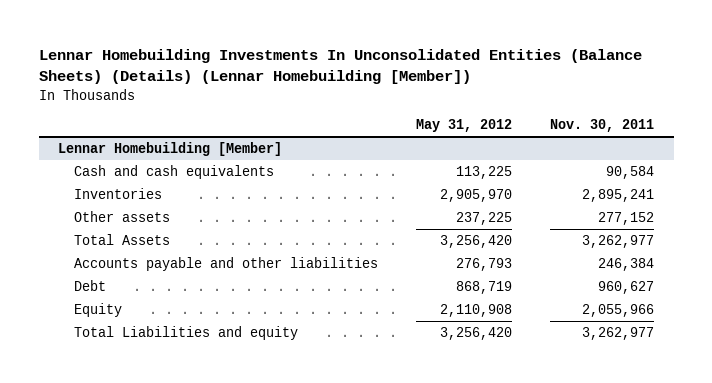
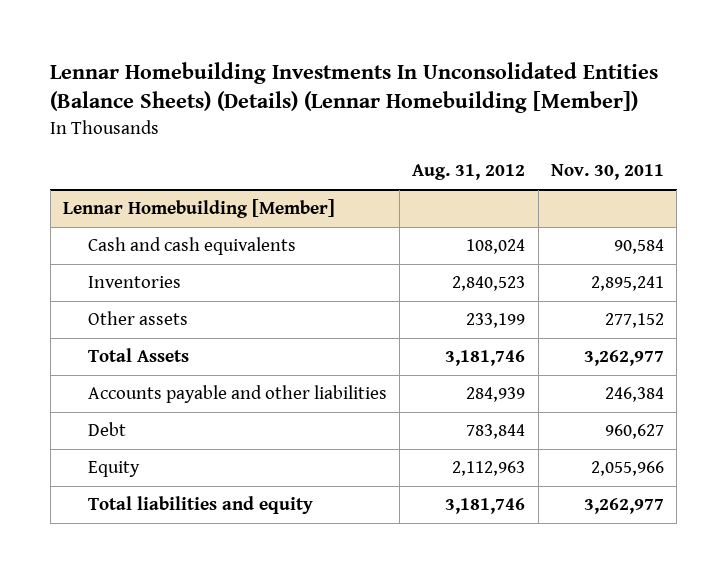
[416,119,513,133] May 31, 2012 -> none
none -> [412,164,526,181] Aug. 31, 2012
[73,326,298,341] Total Liabilities and equity -> [87,496,313,515] Total liabilities and equity

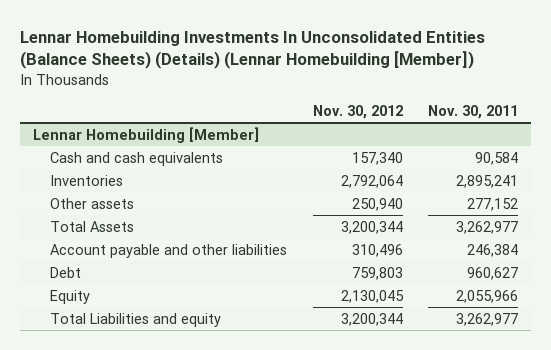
[412,164,526,181] Aug. 31, 2012 -> none
none -> [312,105,403,120] Nov. 30, 2012
[87,385,387,404] Accounts payable and other liabilities -> [49,243,287,258] Account payable and other liabilities
[87,496,313,515] Total liabilities and equity -> [49,312,221,327] Total Liabilities and equity

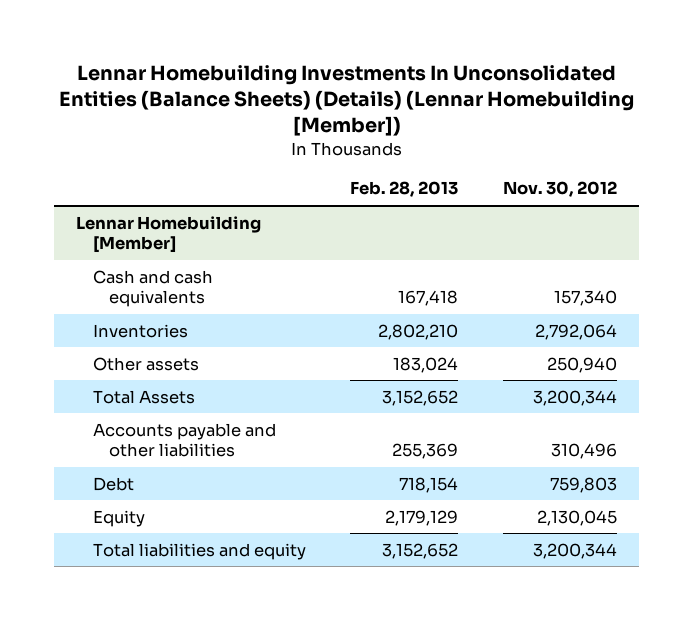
[428,105,519,120] Nov. 30, 2011 -> none
none -> [350,181,459,198] Feb. 28, 2013
[49,243,287,258] Account payable and other liabilities -> [92,422,276,457] Accounts payable and other liabilities
[49,312,221,327] Total Liabilities and equity -> [92,542,306,560] Total liabilities and equity

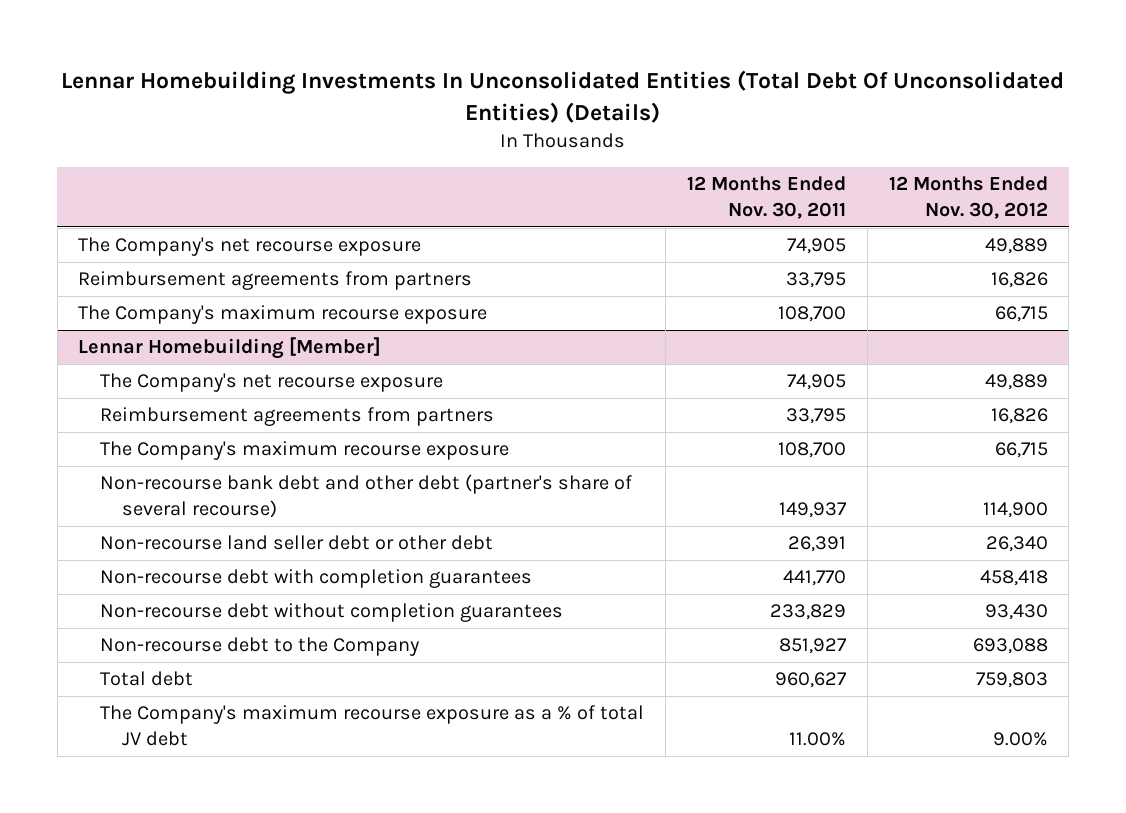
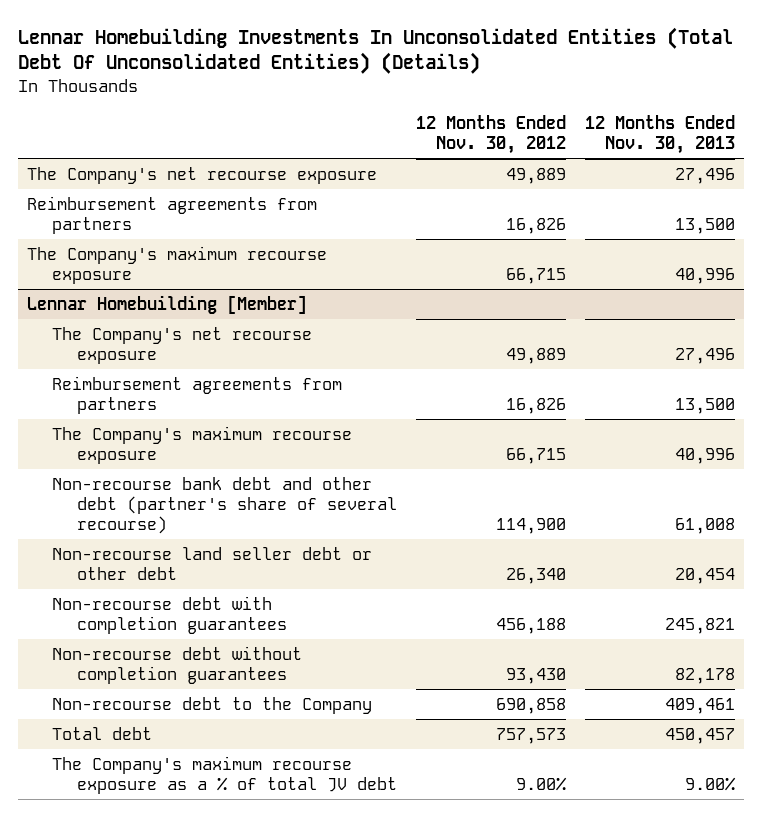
[686,176,846,220] 12 Months Ended Nov. 30, 2011 -> none
none -> [584,114,735,155] 12 Months Ended Nov. 30, 2013
[979,570,1048,587] 458,418 -> [496,617,567,634] 456,188
[972,638,1048,655] 693,088 -> [496,697,567,714] 690,858
[975,672,1048,689] 759,803 -> [496,727,567,744] 757,573

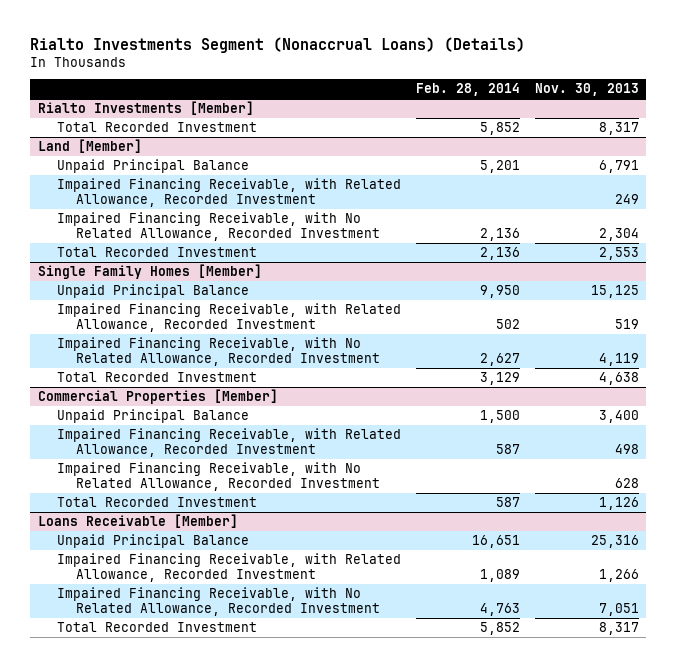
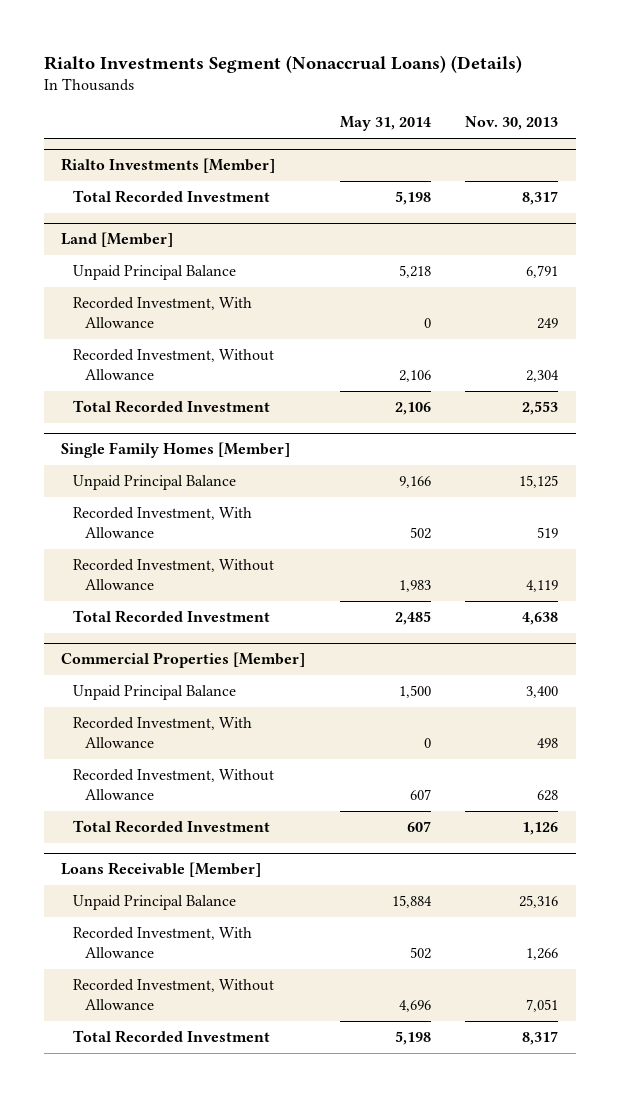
[415,83,520,97] Feb. 28, 2014 -> none
none -> [339,116,431,132] May 31, 2014
[57,178,402,208] Impaired Financing Receivable, with Related Allowance, Recorded Investment -> [73,297,253,329] Recorded Investment, With Allowance
[57,212,381,242] Impaired Financing Receivable, with No Related Allowance, Recorded Investment -> [73,349,275,381] Recorded Investment, Without Allowance
[57,303,402,333] Impaired Financing Receivable, with Related Allowance, Recorded Investment -> [73,507,253,539] Recorded Investment, With Allowance
[57,337,381,367] Impaired Financing Receivable, with No Related Allowance, Recorded Investment -> [73,559,275,591] Recorded Investment, Without Allowance
[57,428,402,458] Impaired Financing Receivable, with Related Allowance, Recorded Investment -> [73,717,253,749] Recorded Investment, With Allowance
[57,462,381,492] Impaired Financing Receivable, with No Related Allowance, Recorded Investment -> [73,769,275,801] Recorded Investment, Without Allowance
[57,553,402,583] Impaired Financing Receivable, with Related Allowance, Recorded Investment -> [73,927,253,959] Recorded Investment, With Allowance
[57,587,381,617] Impaired Financing Receivable, with No Related Allowance, Recorded Investment -> [73,979,275,1011] Recorded Investment, Without Allowance

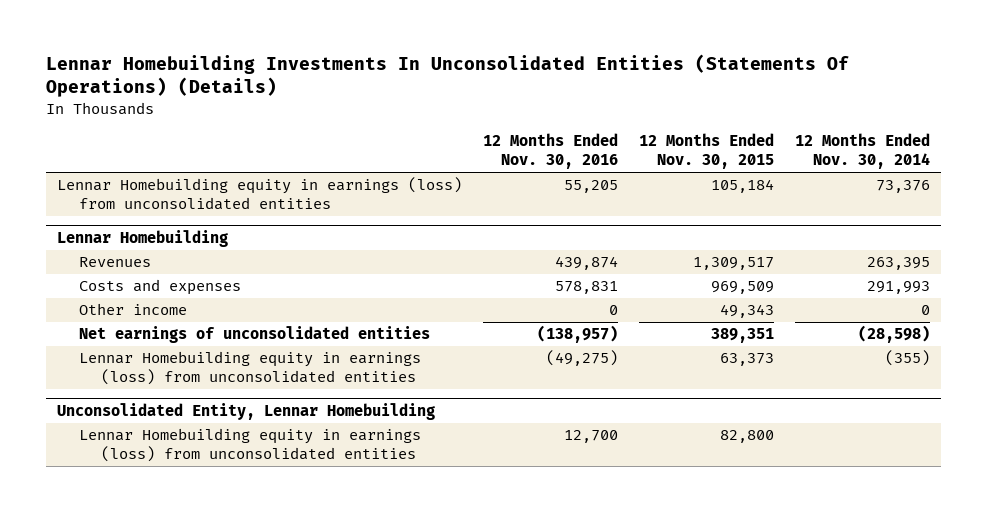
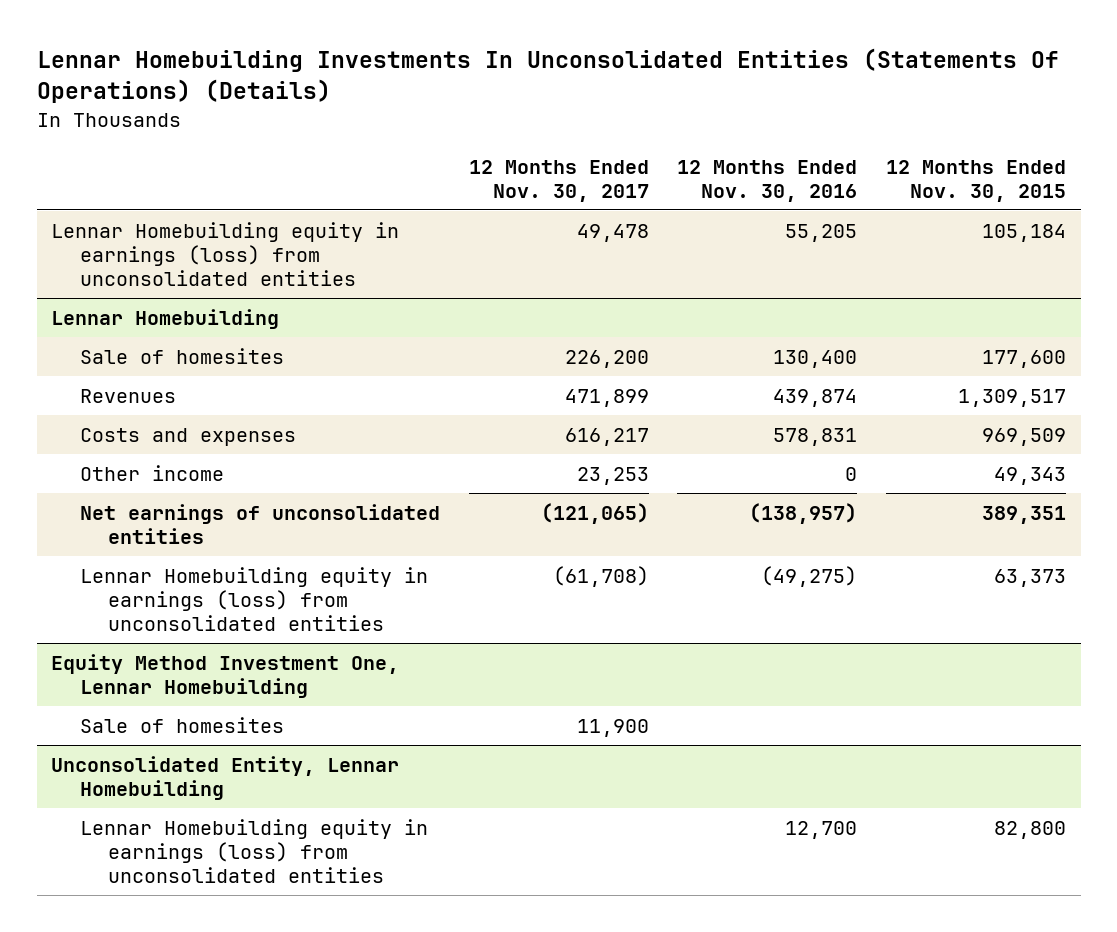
[795,133,931,170] 12 Months Ended Nov. 30, 2014 -> none
none -> [468,159,649,202] 12 Months Ended Nov. 30, 2017
none -> [79,348,284,365] Sale of homesites
none -> [51,654,400,698] Equity Method Investment One, Lennar Homebuilding
none -> [79,717,284,734] Sale of homesites

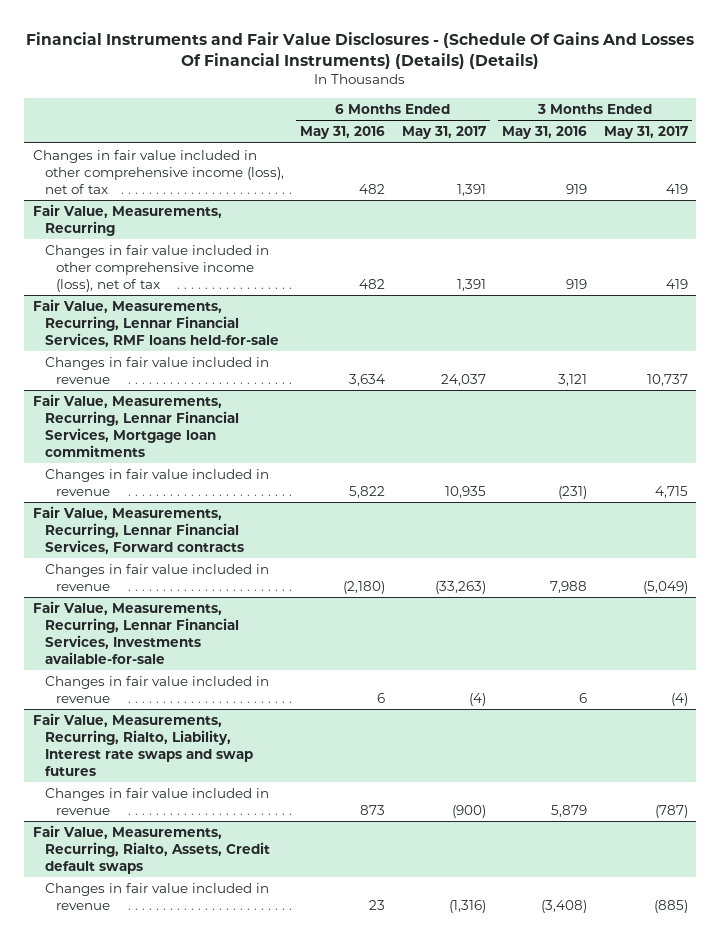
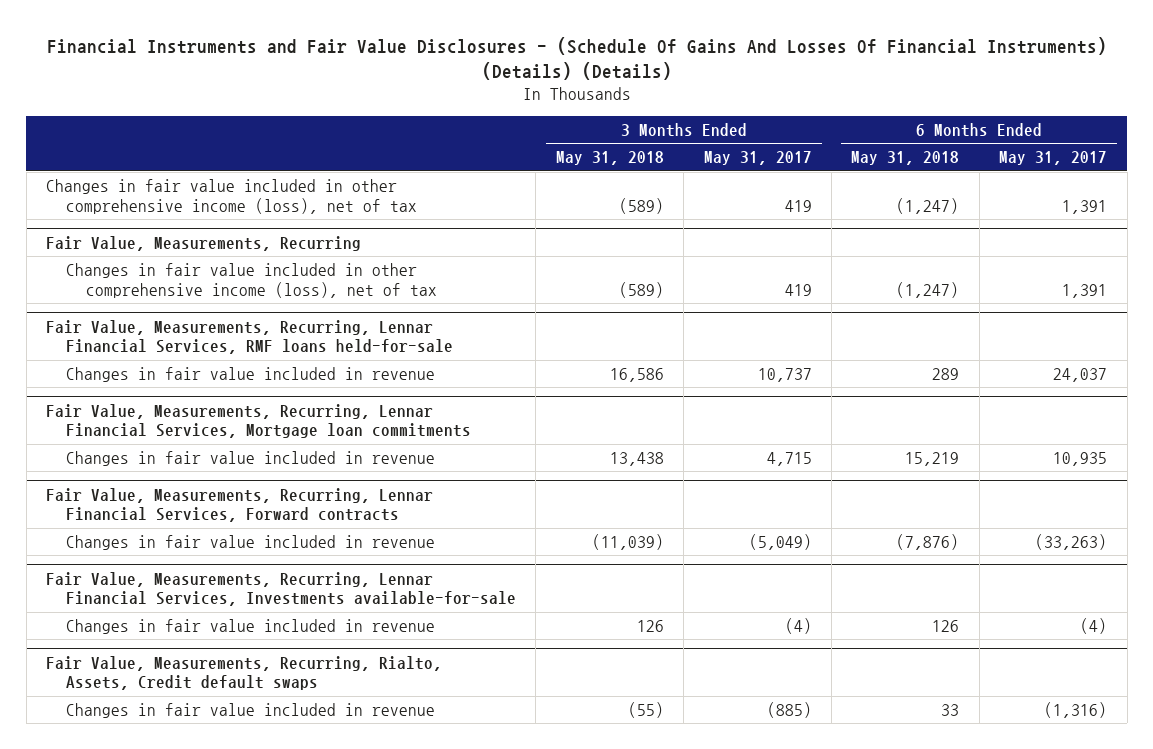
[300,126,386,140] May 31, 2016 -> none
[502,126,588,140] May 31, 2016 -> none
none -> [555,151,664,166] May 31, 2018
none -> [851,151,960,166] May 31, 2018
[32,712,253,776] Fair Value, Measurements, Recurring, Rialto, Liability, Interest rate swaps and swap futures -> none
[44,787,269,815] Changes in fair value included in revenue -> none

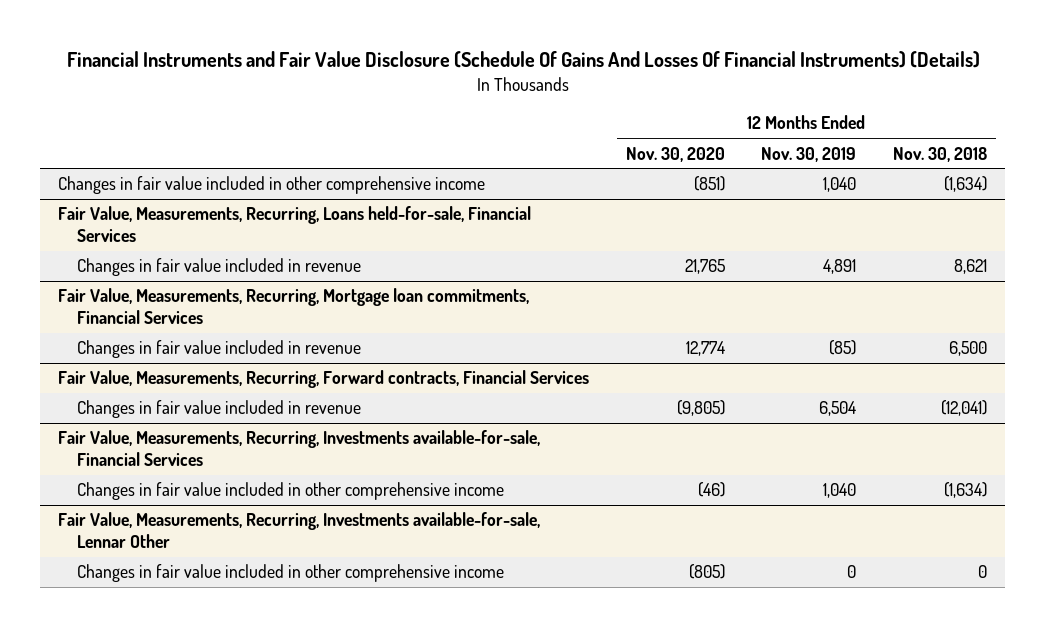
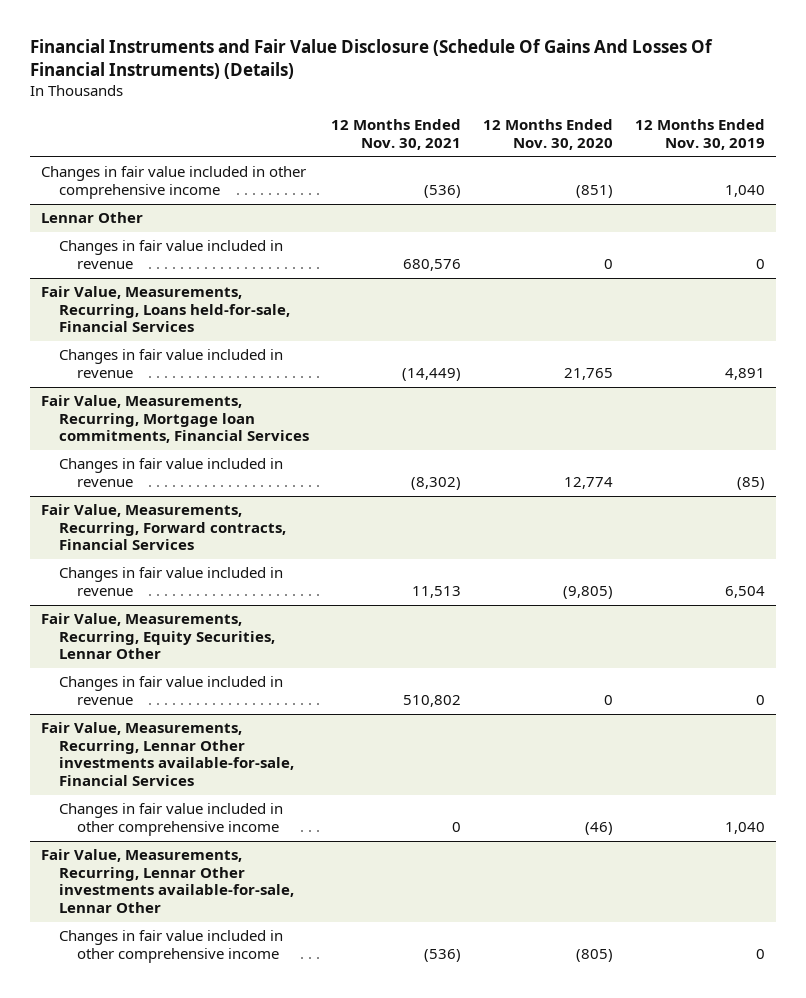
[893,146,988,162] Nov. 30, 2018 -> none
none -> [331,119,462,150] 12 Months Ended Nov. 30, 2021
none -> [41,212,144,224] Lennar Other
none -> [59,240,284,269] Changes in fair value included in revenue
none -> [41,613,276,660] Fair Value, Measurements, Recurring, Equity Securities, Lennar Other
none -> [59,676,284,705] Changes in fair value included in revenue
[58,430,541,467] Fair Value, Measurements, Recurring, Investments available-for-sale, Financial Services -> [41,722,295,787] Fair Value, Measurements, Recurring, Lennar Other investments available-for-sale, Financial Services
[58,512,541,549] Fair Value, Measurements, Recurring, Investments available-for-sale, Lennar Other -> [41,849,295,914] Fair Value, Measurements, Recurring, Lennar Other investments available-for-sale, Lennar Other

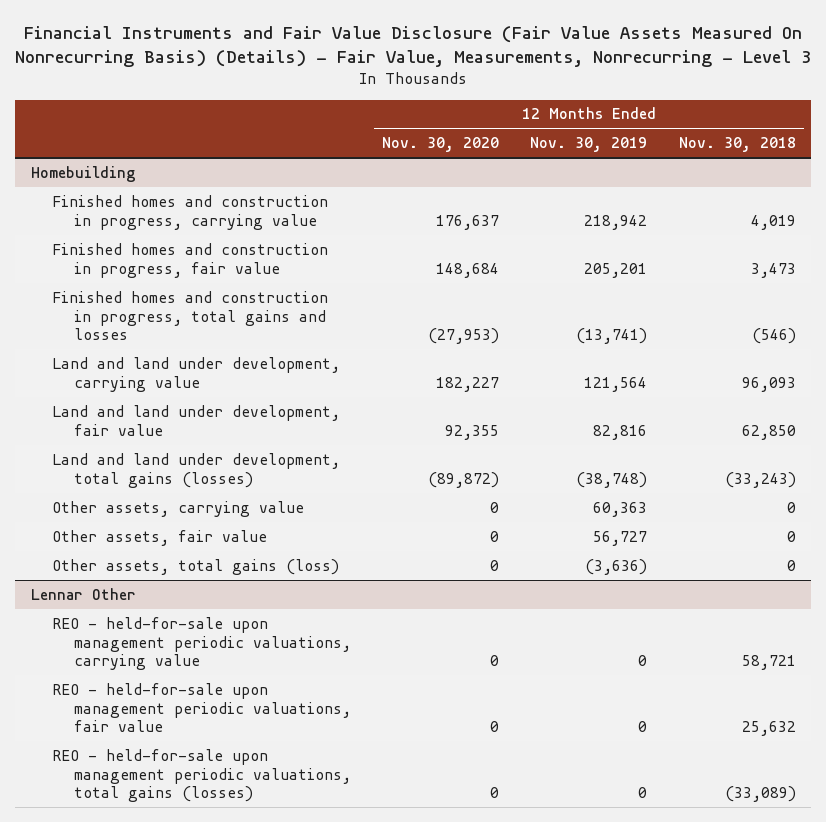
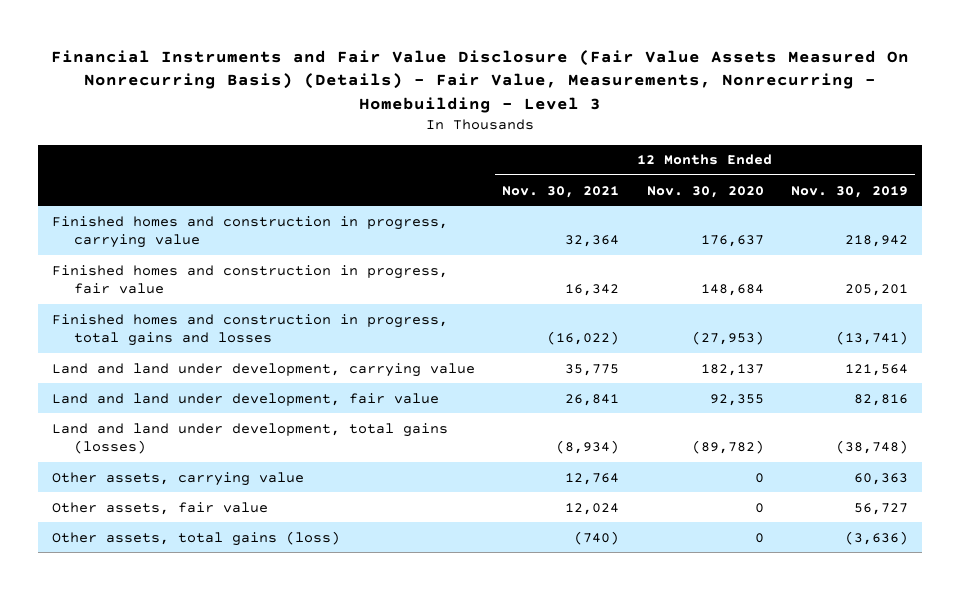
[15,26,812,68] Financial Instruments and Fair Value Disclosure (Fair Value Assets Measured On Nonrecurring Basis) (Details) - Fair Value, Measurements, Nonrecurring - Level 3 -> [50,49,909,113] Financial Instruments and Fair Value Disclosure (Fair Value Assets Measured On Nonrecurring Basis) (Details) - Fair Value, Measurements, Nonrecurring - Homebuilding - Level 3
[678,137,796,153] Nov. 30, 2018 -> none
none -> [502,185,620,198] Nov. 30, 2021
[30,165,135,182] Homebuilding -> none
[436,376,500,392] 182,227 -> [700,363,764,376] 182,137
[428,471,500,488] (89,872) -> [691,440,764,455] (89,782)
[30,587,136,600] Lennar Other -> none
[52,616,351,671] REO - held-for-sale upon management periodic valuations, carrying value -> none
[52,682,351,733] REO - held-for-sale upon management periodic valuations, fair value -> none
[52,748,351,803] REO - held-for-sale upon management periodic valuations, total gains (losses) -> none

